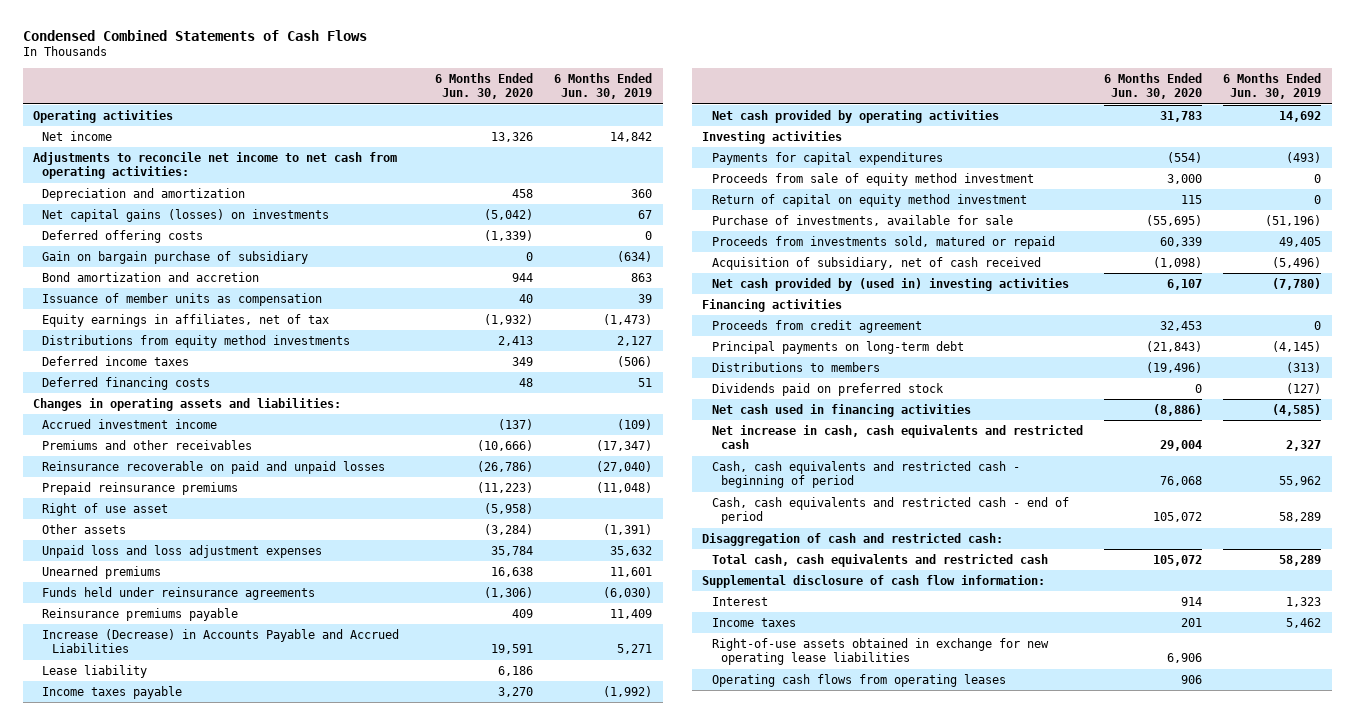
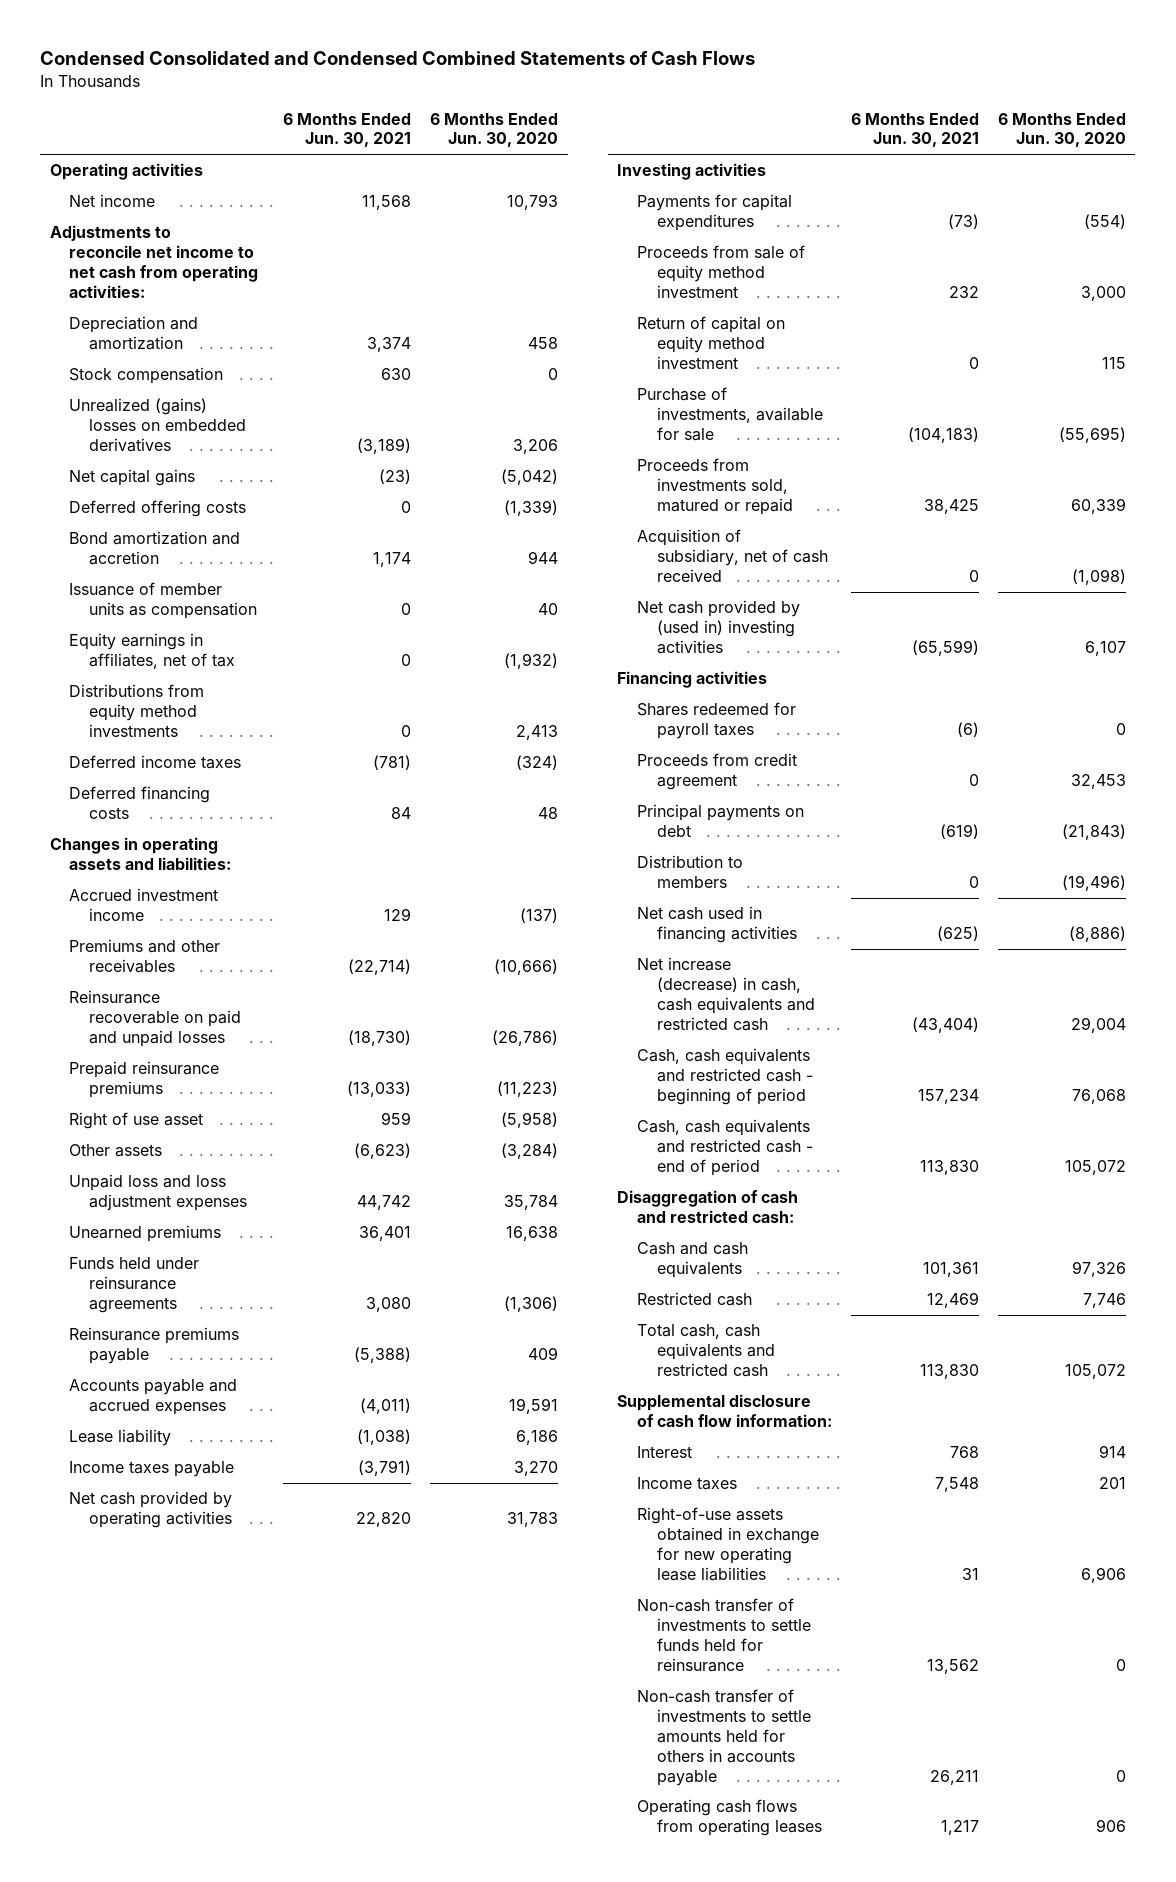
[22,29,367,41] Condensed Combined Statements of Cash Flows -> [40,51,756,66] Condensed Consolidated and Condensed Combined Statements of Cash Flows
[554,72,653,99] 6 Months Ended Jun. 30, 2019 -> none
none -> [283,112,412,148] 6 Months Ended Jun. 30, 2021
[490,131,533,142] 13,326 -> [507,194,559,211] 10,793
none -> [69,367,224,385] Stock compensation
none -> [69,398,246,453] Unrealized (gains) losses on embedded derivatives
[42,208,330,222] Net capital gains (losses) on investments -> [69,469,196,487] Net capital gains
[42,250,309,264] Gain on bargain purchase of subsidiary -> none
[511,356,533,366] 349 -> [516,755,559,771] (324)
[42,628,400,654] Increase (Decrease) in Accounts Payable and Accrued Liabilities -> [69,1379,238,1416] Accounts payable and accrued expenses
none -> [637,702,797,740] Shares redeemed for payroll taxes
[711,382,944,396] Dividends paid on preferred stock -> none
[711,340,964,354] Principal payments on long-term debt -> [637,804,805,838] Principal payments on debt
[711,361,880,372] Distributions to members -> [637,855,744,889] Distribution to members
[711,424,1083,450] Net increase in cash, cash equivalents and restricted cash -> [637,957,815,1031] Net increase (decrease) in cash, cash equivalents and restricted cash
none -> [637,1242,749,1279] Cash and cash equivalents
none -> [637,1292,753,1307] Restricted cash
none -> [637,1598,811,1672] Non-cash transfer of investments to settle funds held for reinsurance
none -> [637,1689,811,1786] Non-cash transfer of investments to settle amounts held for others in accounts payable

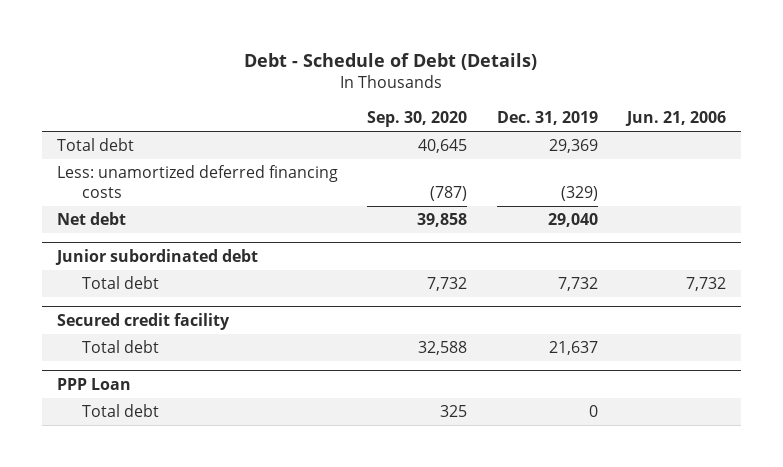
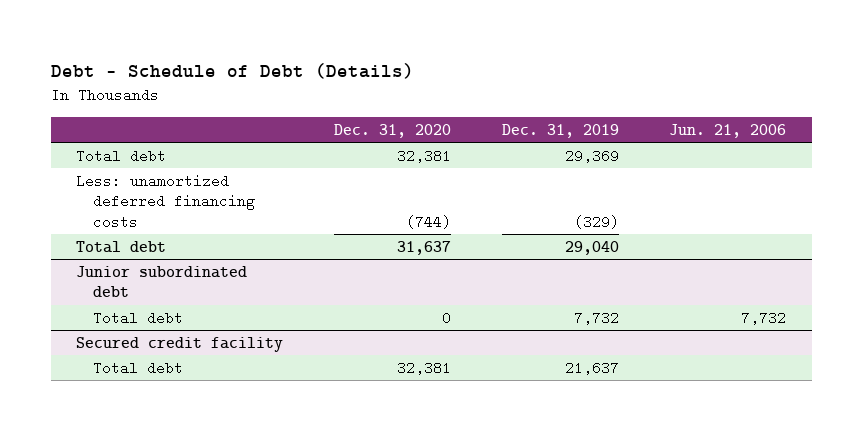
[367,110,468,127] Sep. 30, 2020 -> none
none -> [333,123,451,138] Dec. 31, 2020
[57,212,127,226] Net debt -> [76,240,167,253] Total debt
[57,377,132,390] PPP Loan -> none
[81,404,159,418] Total debt -> none

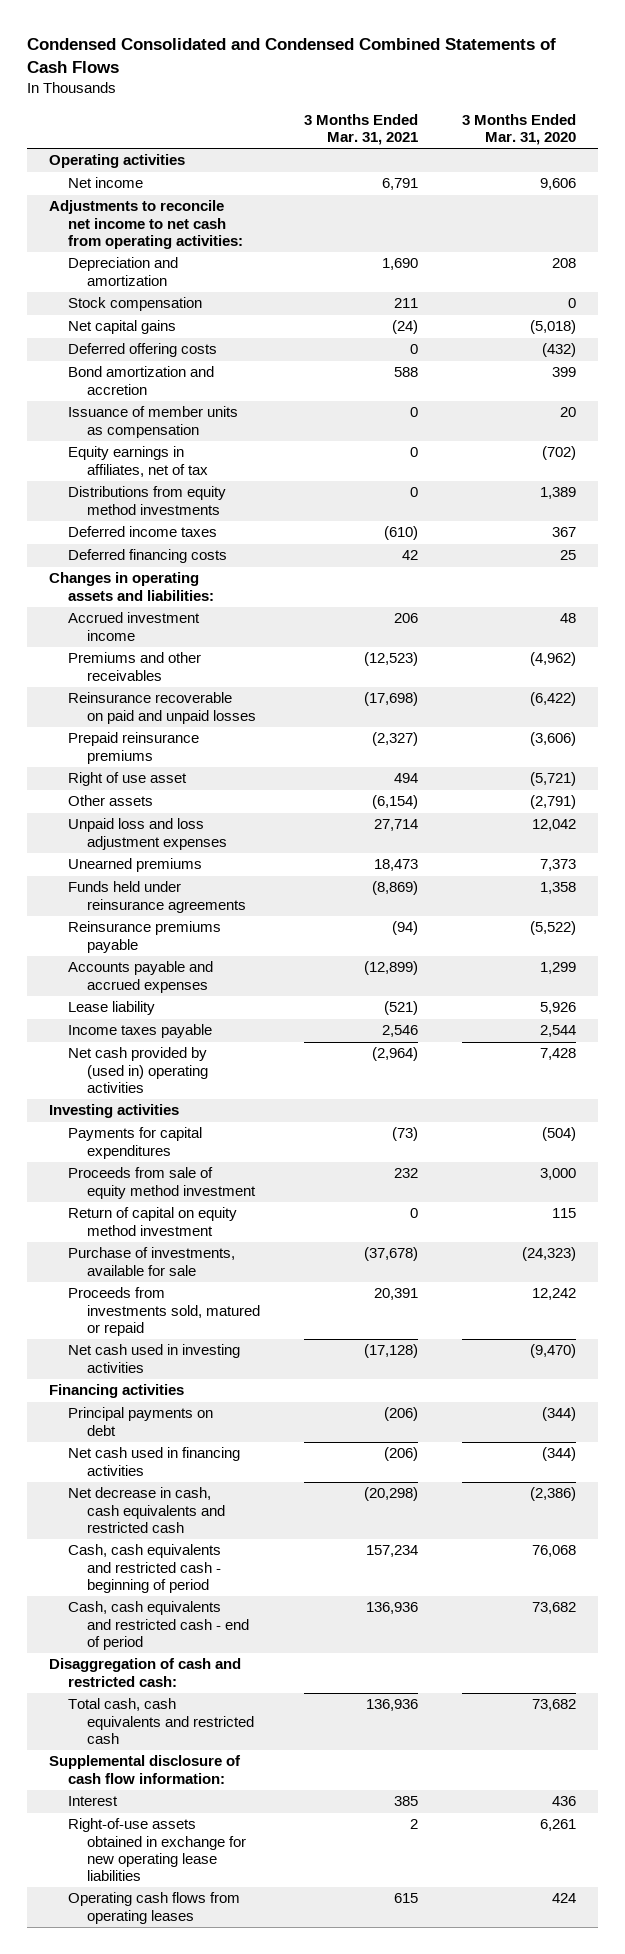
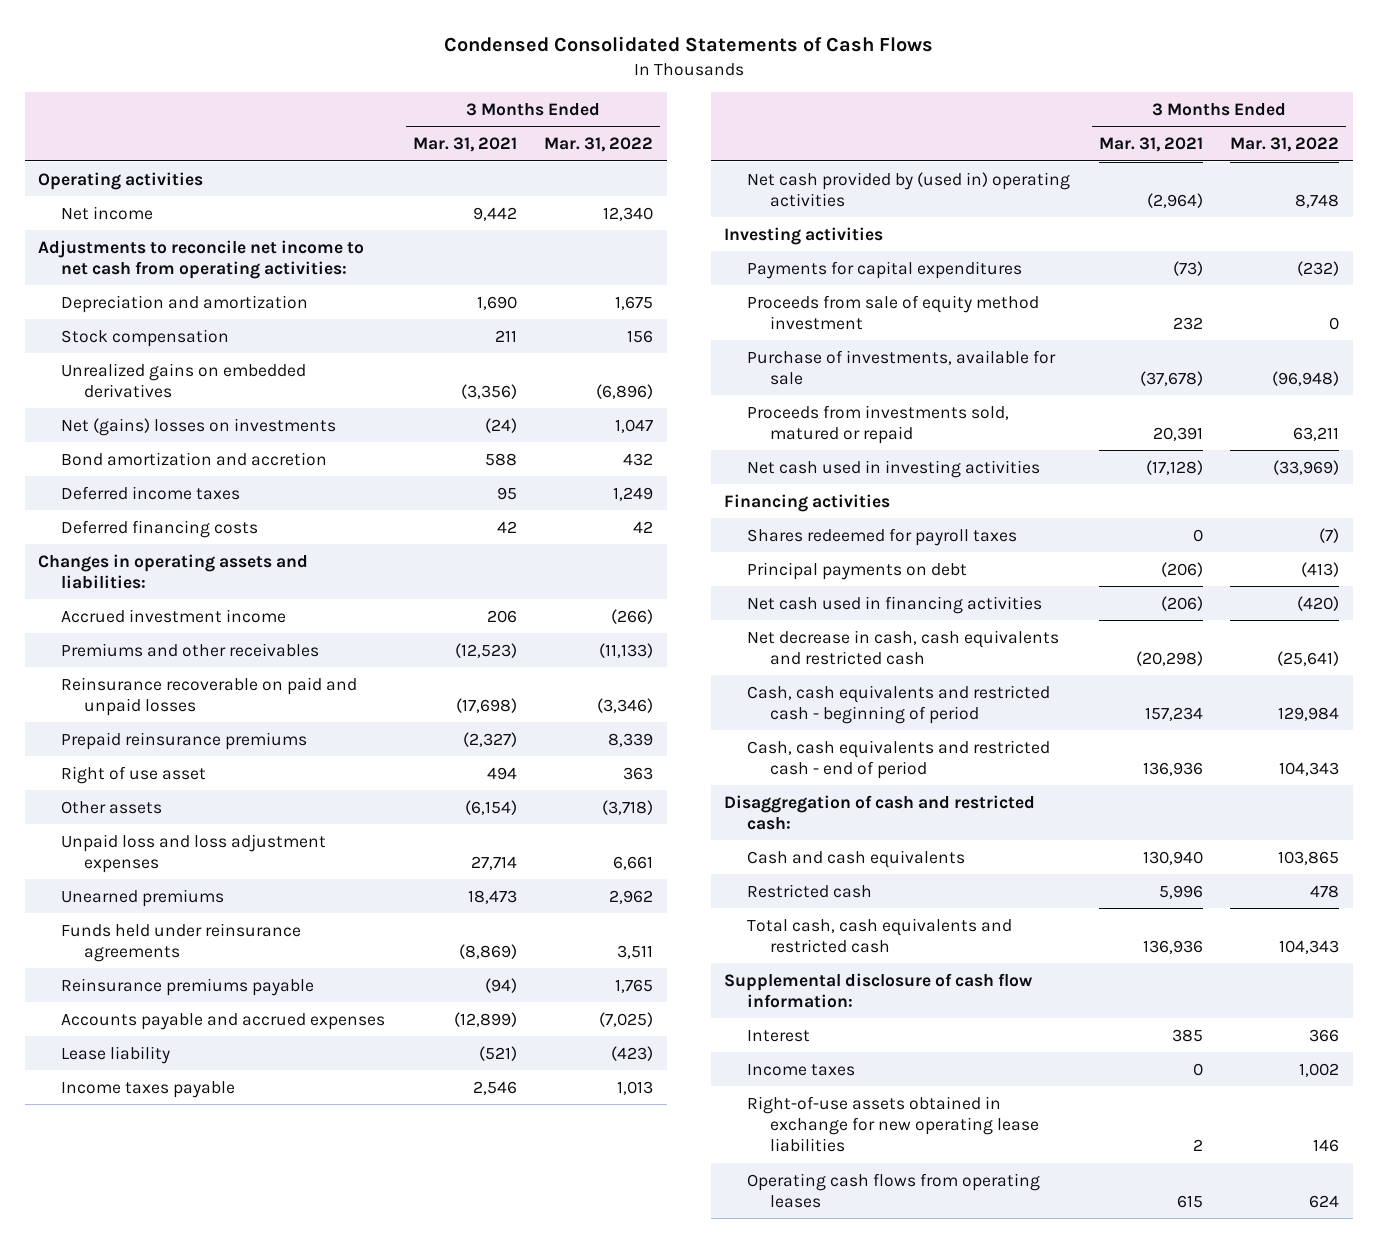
[27,38,557,74] Condensed Consolidated and Condensed Combined Statements of Cash Flows -> [443,36,933,53] Condensed Consolidated Statements of Cash Flows
[461,113,576,145] 3 Months Ended Mar. 31, 2020 -> none
none -> [544,136,654,152] Mar. 31, 2022
[382,178,419,191] 6,791 -> [472,206,517,221] 9,442
[68,343,218,358] Deferred offering costs -> none
none -> [61,362,307,398] Unrealized gains on embedded derivatives
[68,320,177,335] Net capital gains -> [61,417,337,436] Net (gains) losses on investments
[68,406,239,438] Issuance of member units as compensation -> none
[68,446,209,477] Equity earnings in affiliates, net of tax -> none
[68,486,227,515] Distributions from equity method investments -> none
[384,526,419,541] (610) -> [496,486,517,500] 95
[68,1207,238,1236] Return of capital on equity method investment -> none
none -> [747,527,1018,546] Shares redeemed for payroll taxes
none -> [747,849,966,868] Cash and cash equivalents
none -> [747,883,873,898] Restricted cash
none -> [747,1063,856,1076] Income taxes

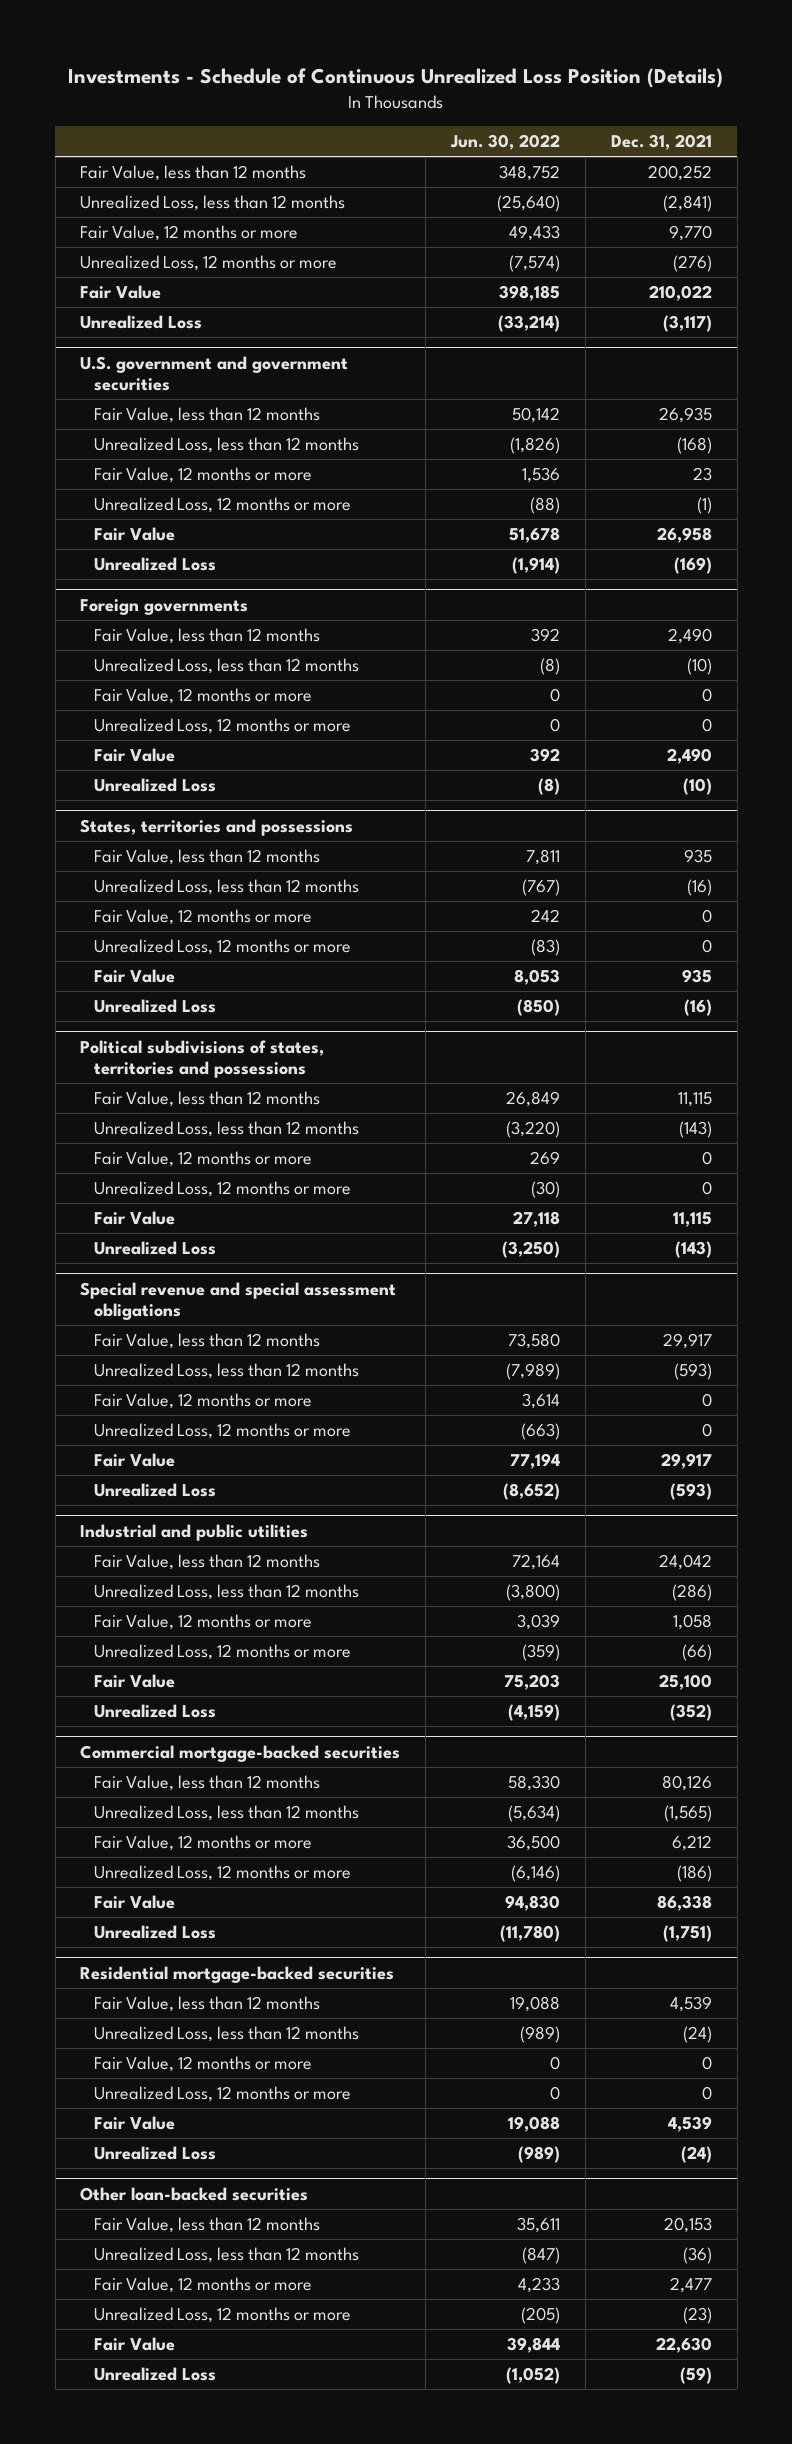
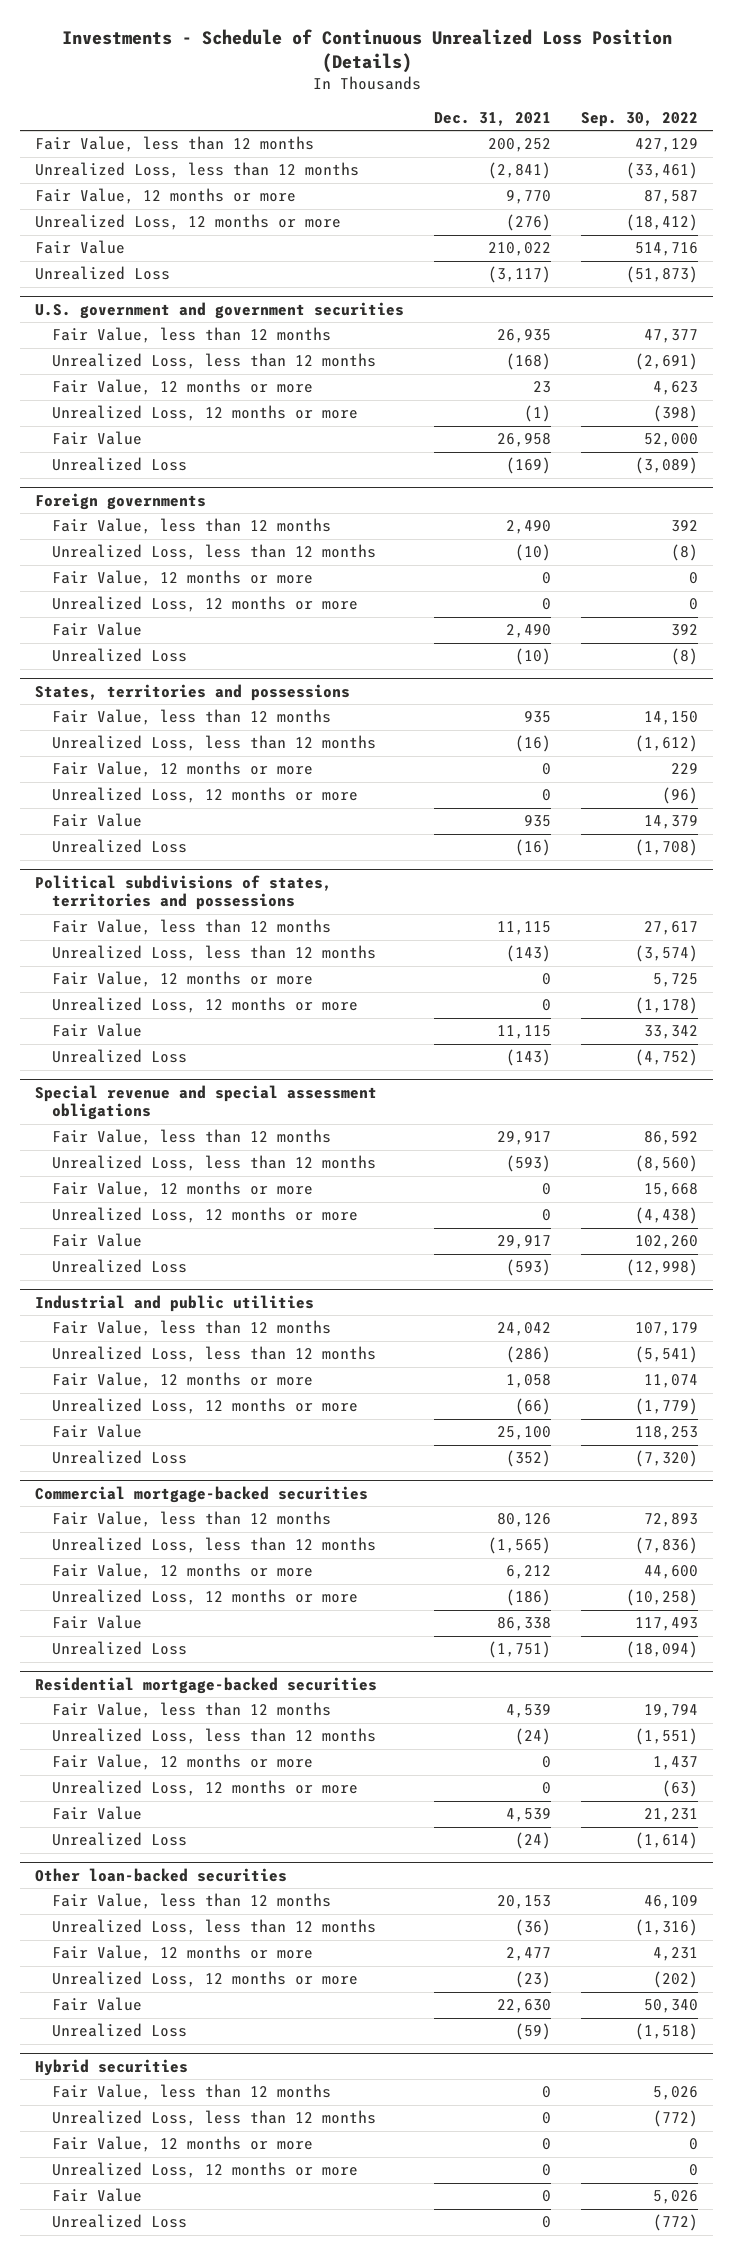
[450,134,561,151] Jun. 30, 2022 -> none
none -> [581,111,699,127] Sep. 30, 2022
none -> [35,2058,189,2076] Hybrid securities
none -> [51,2084,331,2101] Fair Value, less than 12 months
none -> [51,2110,376,2127] Unrealized Loss, less than 12 months
none -> [51,2136,313,2153] Fair Value, 12 months or more
none -> [51,2162,358,2179] Unrealized Loss, 12 months or more
none -> [51,2188,142,2203] Fair Value
none -> [51,2214,187,2229] Unrealized Loss

